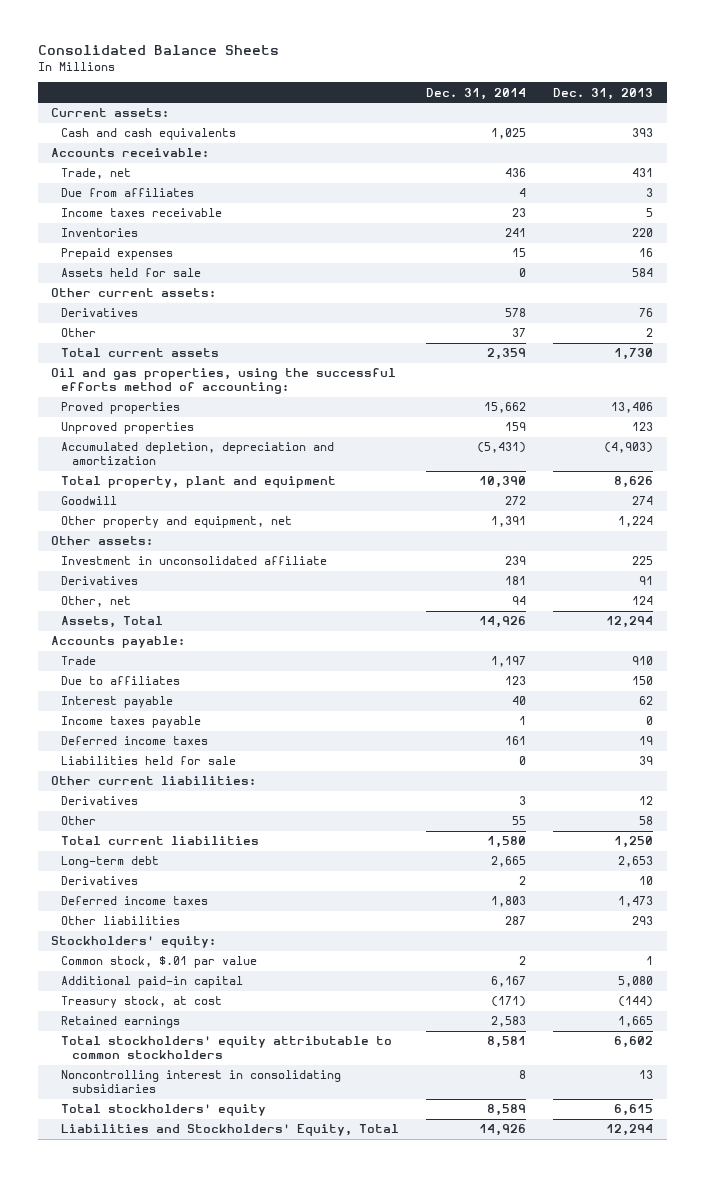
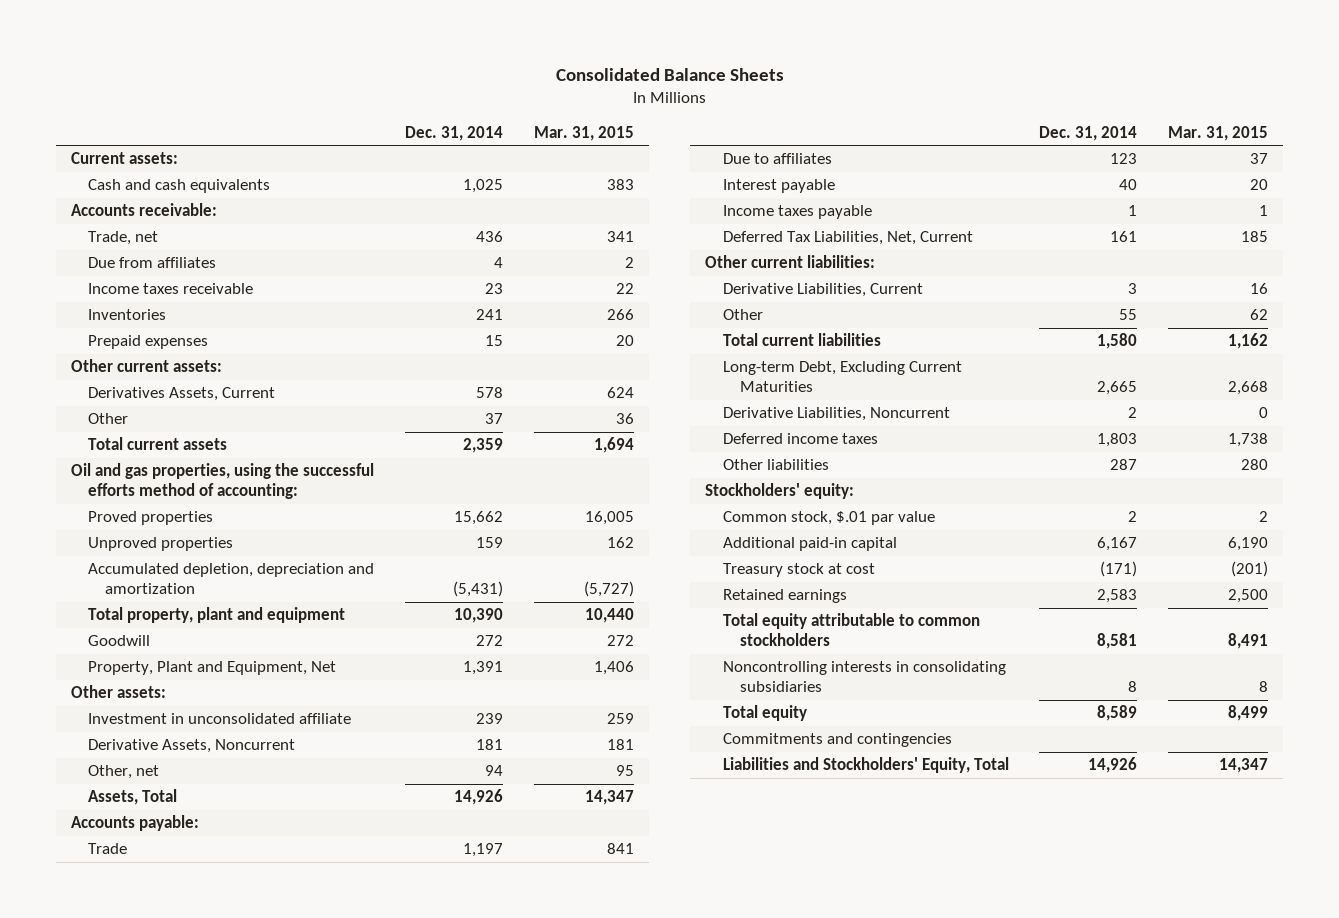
[553,87,654,100] Dec. 31, 2013 -> none
none -> [533,125,634,141] Mar. 31, 2015
[61,268,202,278] Assets held for sale -> none
[61,308,139,318] Derivatives -> [88,387,276,402] Derivatives Assets, Current
[61,516,293,529] Other property and equipment, net -> [88,661,337,676] Property, Plant and Equipment, Net
[61,576,139,586] Derivatives -> [88,739,296,754] Derivative Assets, Noncurrent
[61,756,237,766] Liabilities held for sale -> none
[61,736,209,746] Deferred income taxes -> [722,231,973,246] Deferred Tax Liabilities, Net, Current
[61,796,139,806] Derivatives -> [722,283,923,298] Derivative Liabilities, Current
[61,856,160,869] Long-term debt -> [722,361,962,393] Long-term Debt, Excluding Current Maturities
[61,876,139,886] Derivatives -> [722,407,950,422] Derivative Liabilities, Noncurrent
[61,996,223,1009] Treasury stock, at cost -> [722,563,875,578] Treasury stock at cost
[61,1036,393,1059] Total stockholders' equity attributable to common stockholders -> [722,613,980,647] Total equity attributable to common stockholders
[61,1070,342,1093] Noncontrolling interest in consolidating subsidiaries -> [722,661,1006,693] Noncontrolling interests in consolidating subsidiaries
[61,1104,267,1117] Total stockholders' equity -> [722,705,807,722] Total equity
none -> [722,733,952,748] Commitments and contingencies

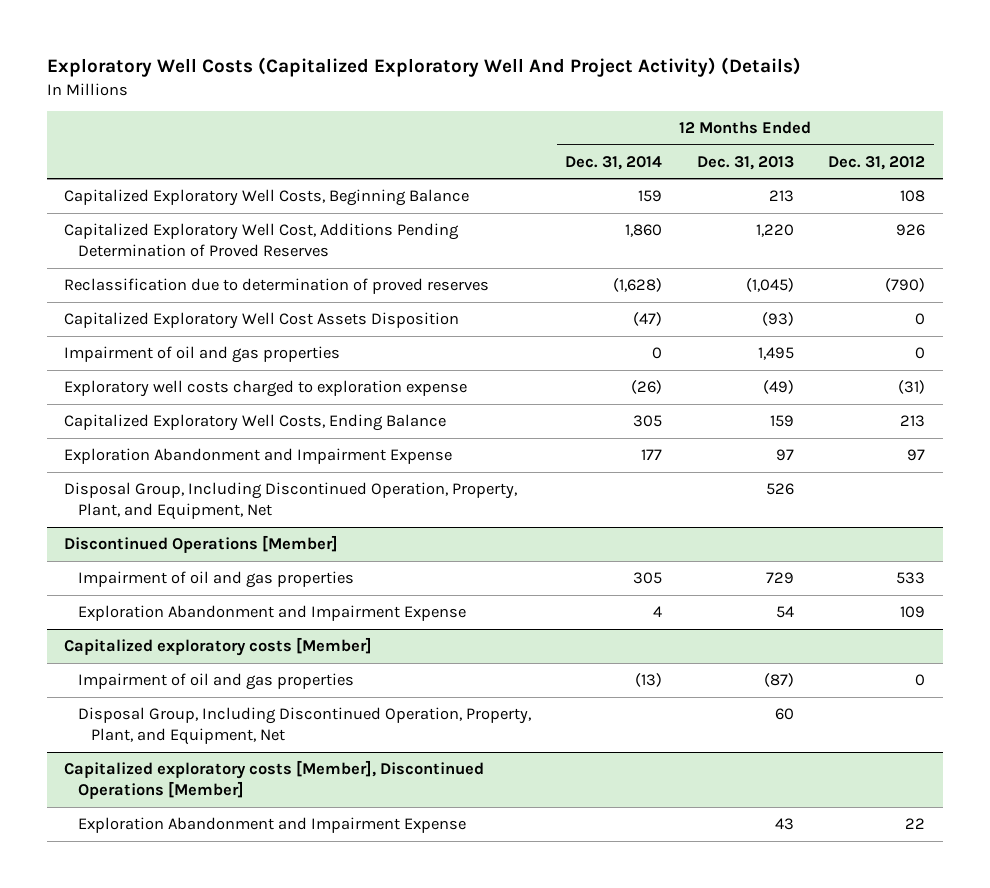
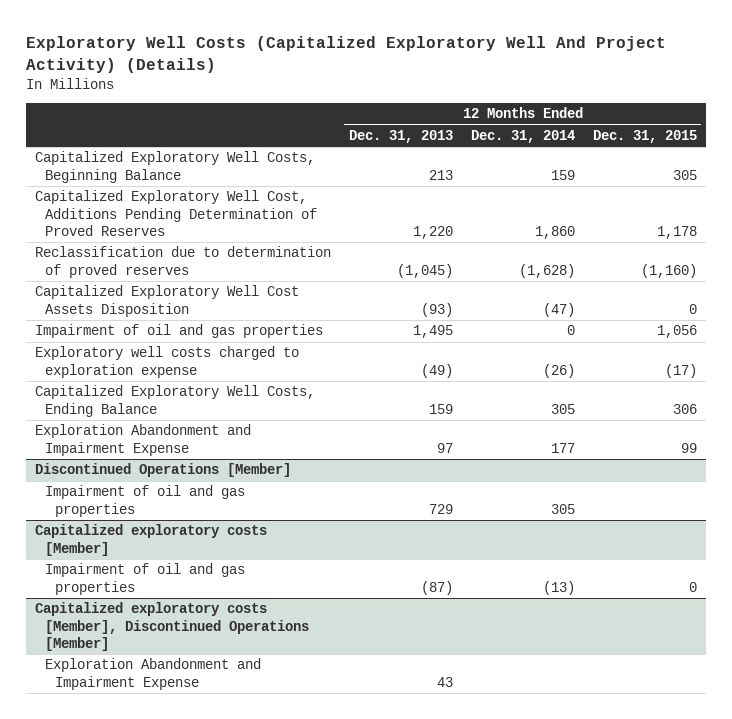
[828,155,926,170] Dec. 31, 2012 -> none
none -> [592,130,697,144] Dec. 31, 2015
[64,482,518,521] Disposal Group, Including Discontinued Operation, Property, Plant, and Equipment, Net -> none
[77,605,466,622] Exploration Abandonment and Impairment Expense -> none
[77,707,531,746] Disposal Group, Including Discontinued Operation, Property, Plant, and Equipment, Net -> none

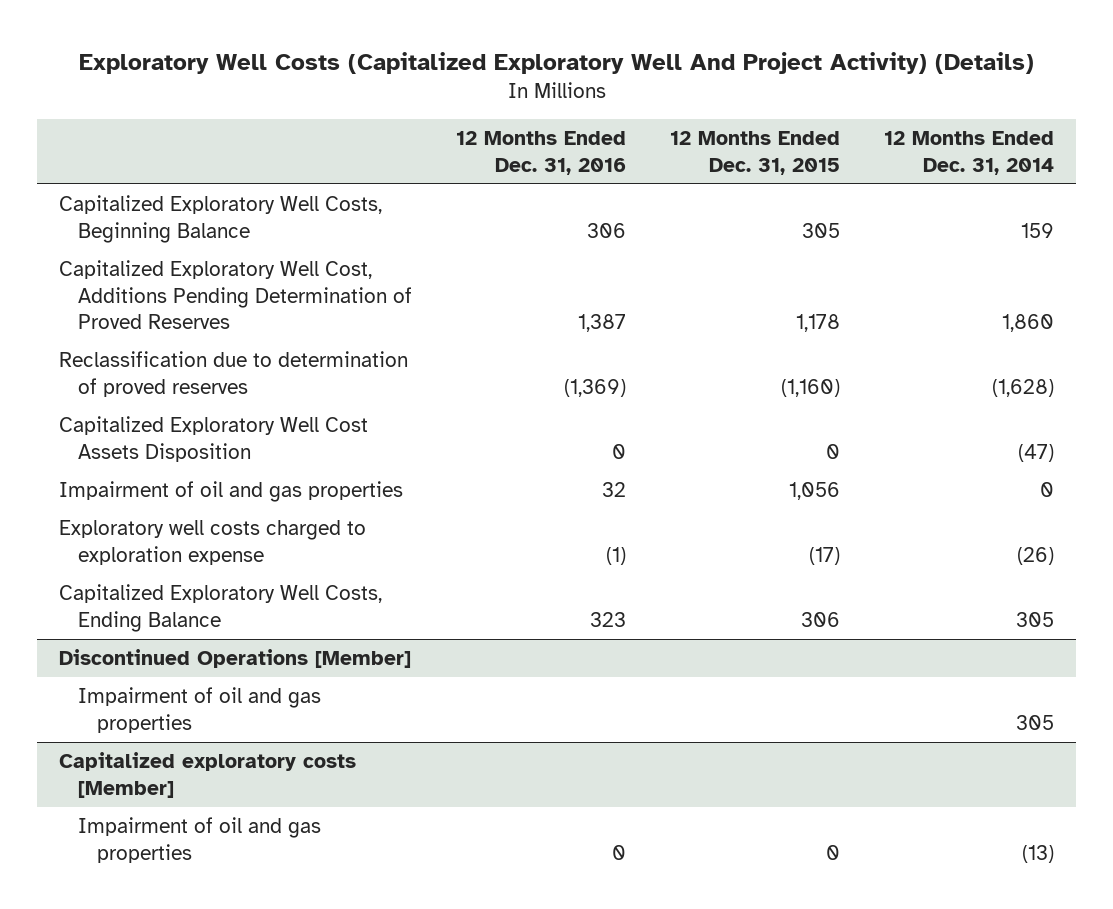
[348,130,453,144] Dec. 31, 2013 -> none
none -> [456,131,627,175] 12 Months Ended Dec. 31, 2016
[34,424,251,456] Exploration Abandonment and Impairment Expense -> none
[34,602,310,651] Capitalized exploratory costs [Member], Discontinued Operations [Member] -> none
[45,658,262,690] Exploration Abandonment and Impairment Expense -> none

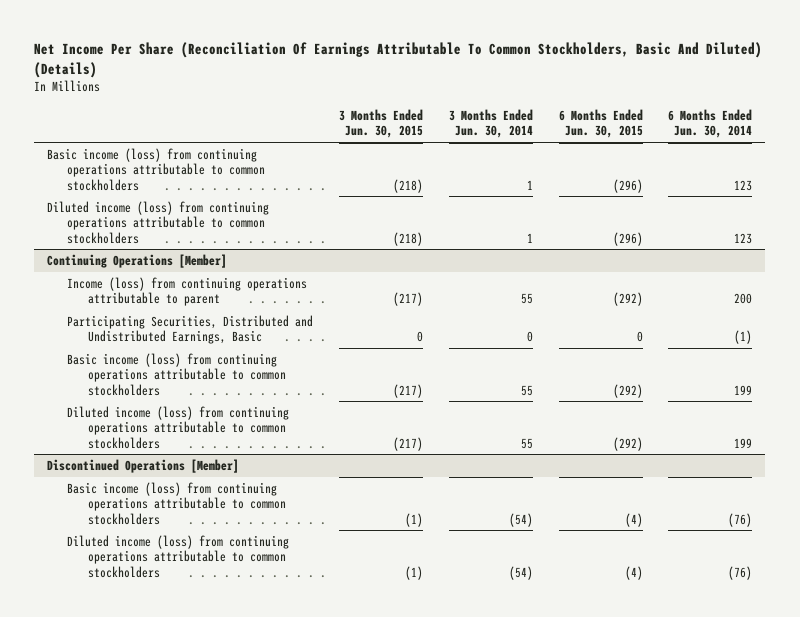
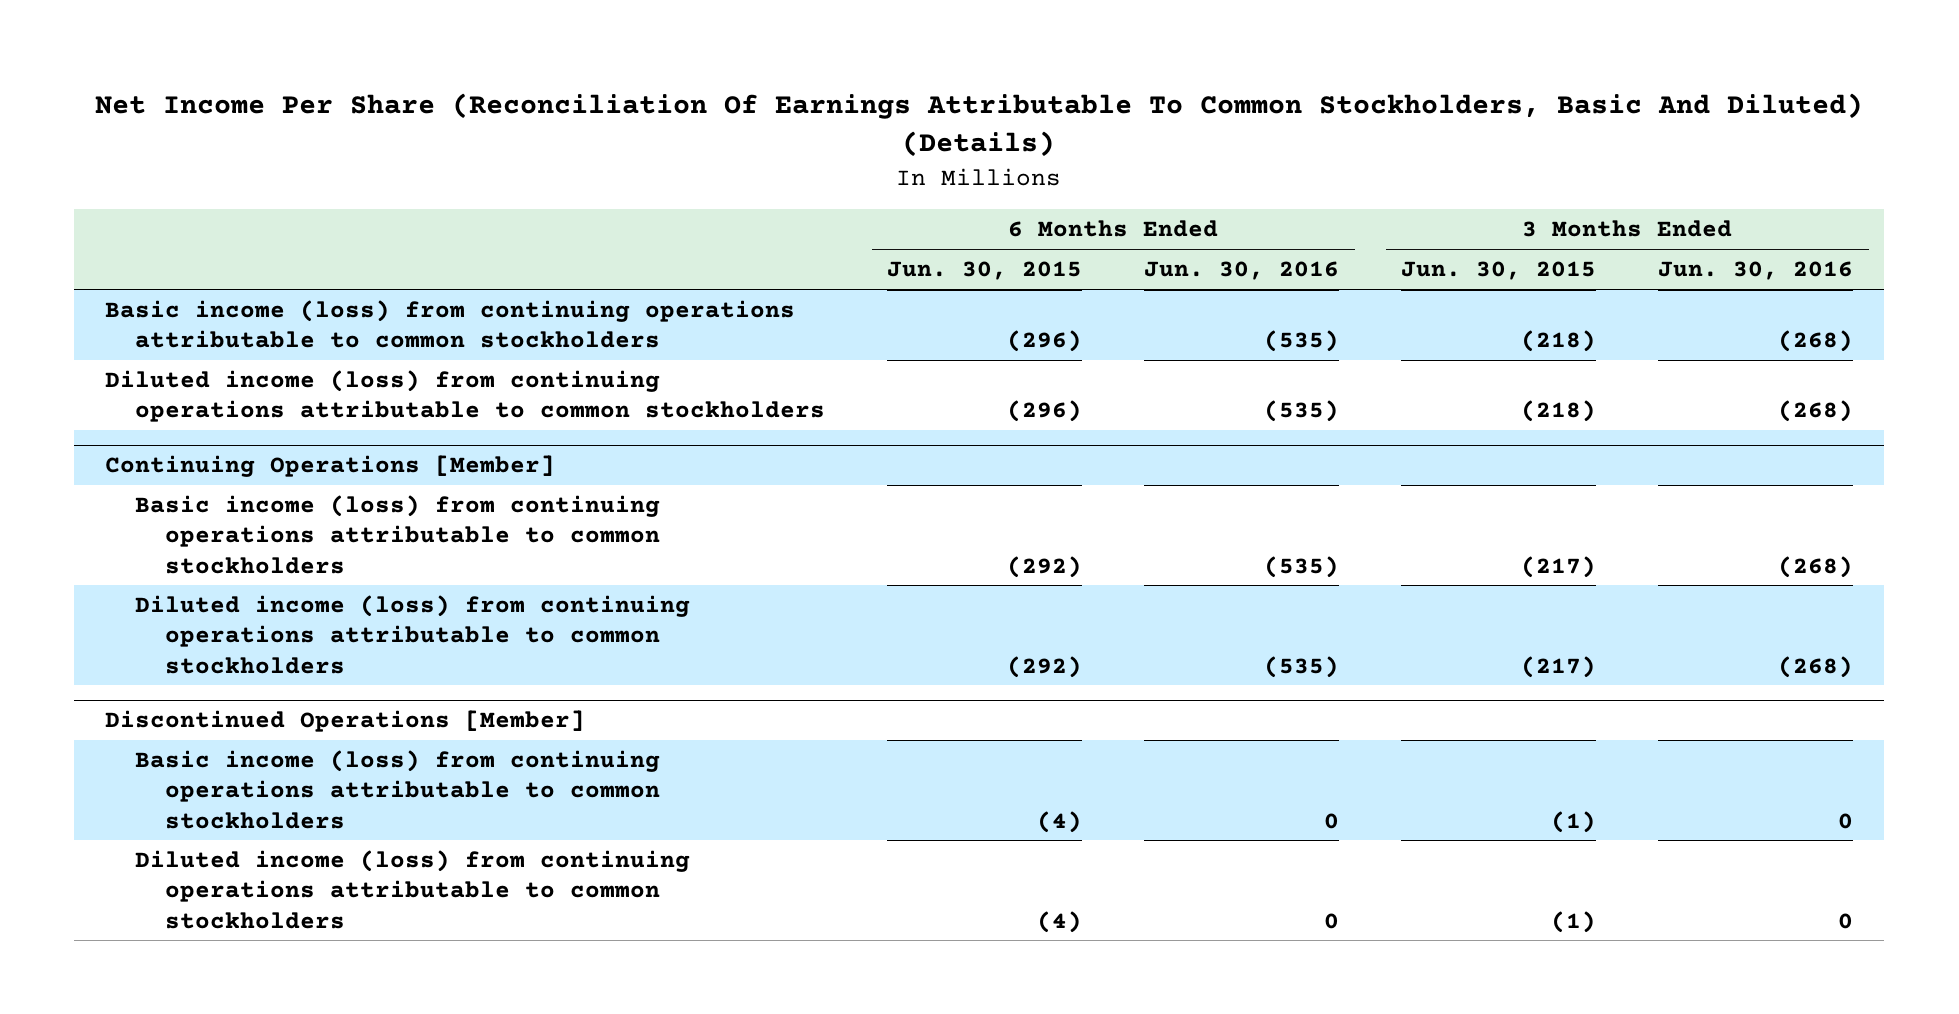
[448,108,533,139] 3 Months Ended Jun. 30, 2014 -> none
[668,108,753,139] 6 Months Ended Jun. 30, 2014 -> none
none -> [1144,261,1340,281] Jun. 30, 2016
none -> [1658,261,1854,281] Jun. 30, 2016
[67,276,308,307] Income (loss) from continuing operations attributable to parent -> none
[67,314,314,345] Participating Securities, Distributed and Undistributed Earnings, Basic -> none

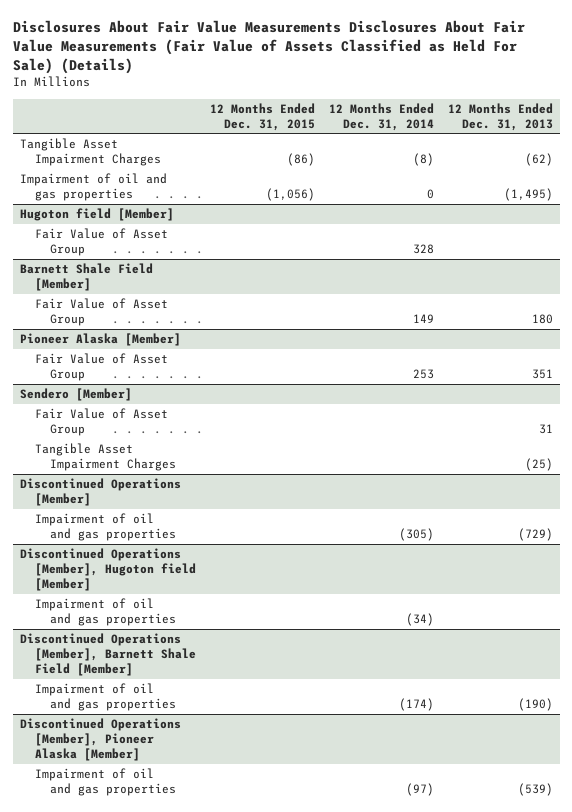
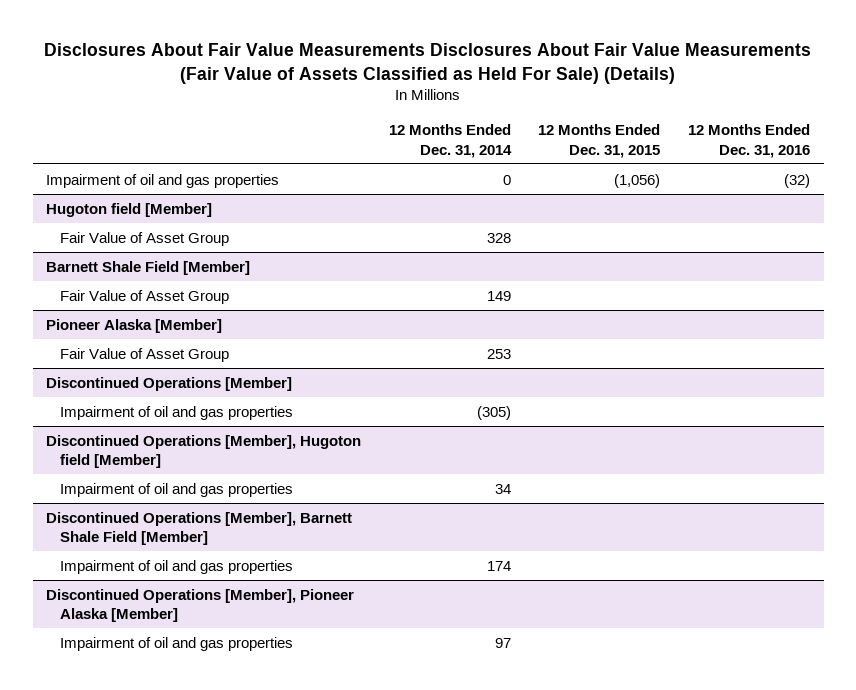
[447,102,553,131] 12 Months Ended Dec. 31, 2013 -> none
none -> [687,124,810,158] 12 Months Ended Dec. 31, 2016
[19,138,161,167] Tangible Asset Impairment Charges -> none
[19,388,132,402] Sendero [Member] -> none
[34,408,168,437] Fair Value of Asset Group -> none
[34,443,177,472] Tangible Asset Impairment Charges -> none
[405,613,434,627] (34) -> [494,483,511,494] 34
[398,698,434,712] (174) -> [486,560,511,571] 174
[405,783,434,797] (97) -> [494,637,511,648] 97

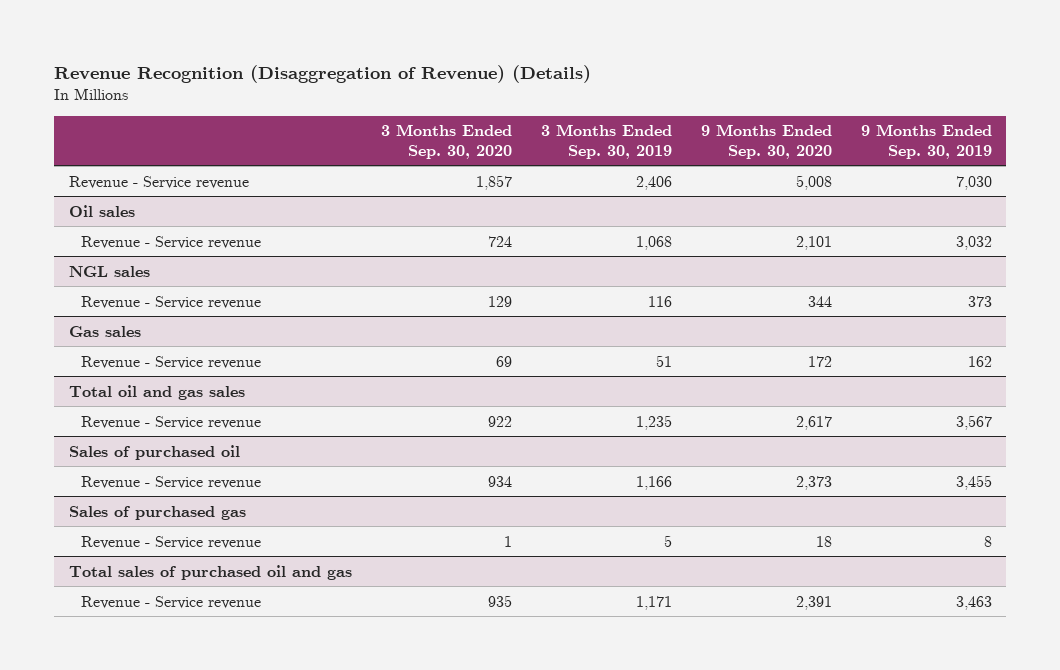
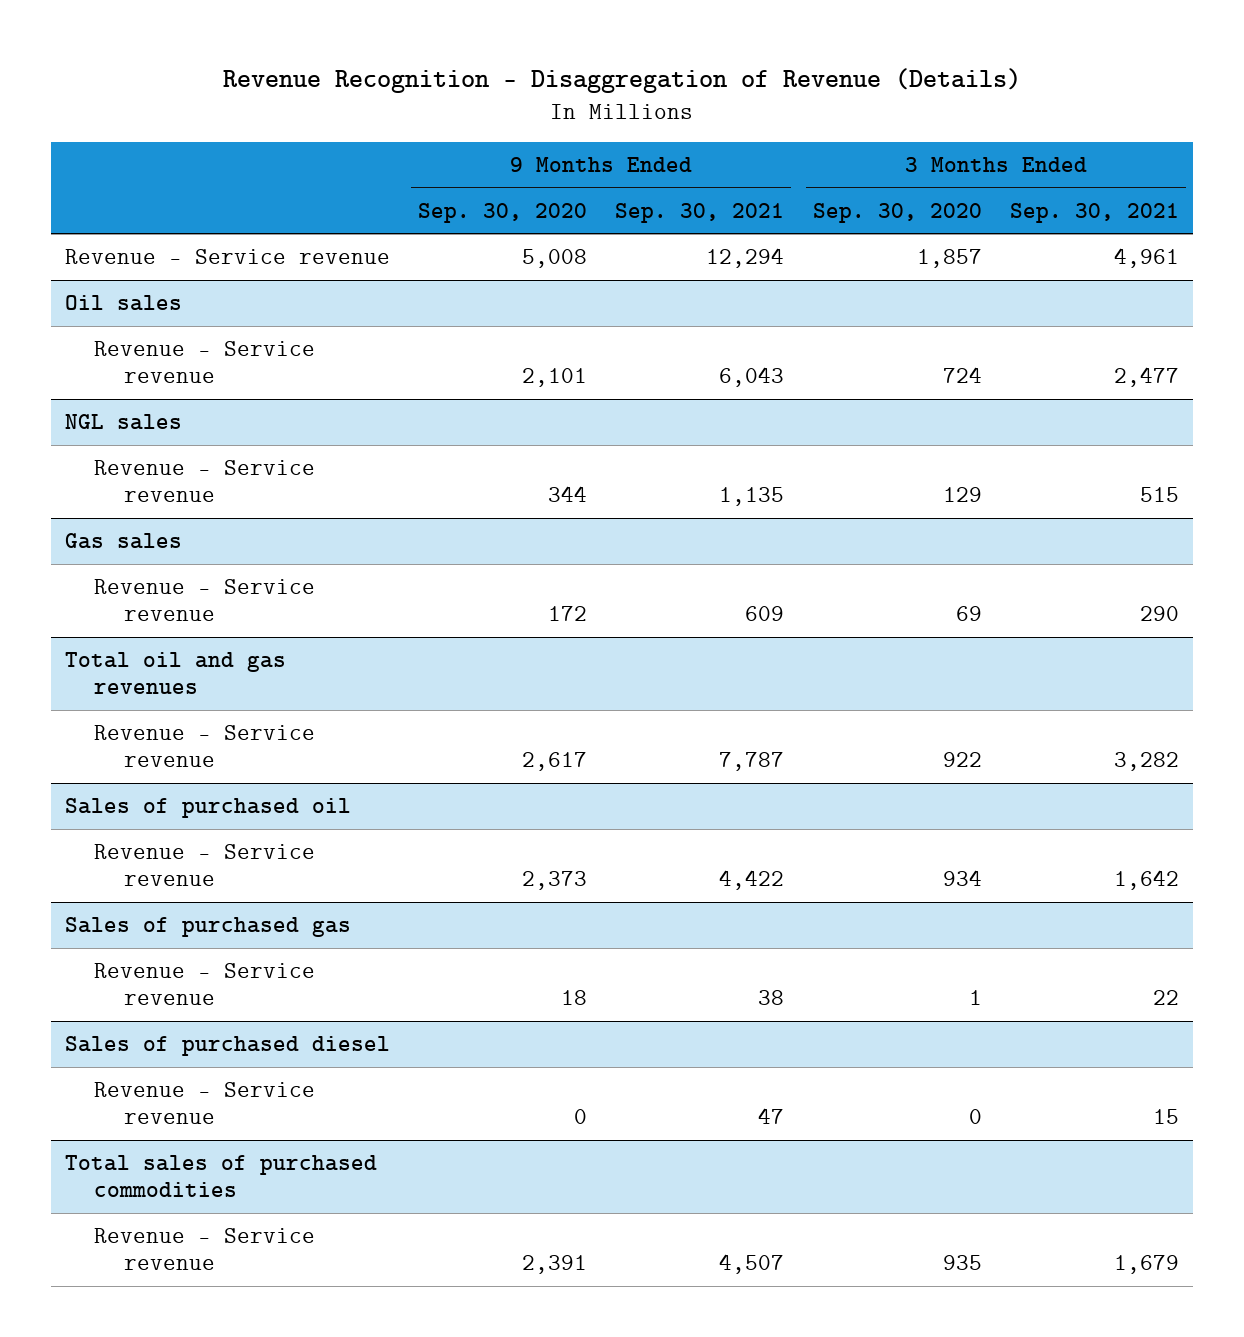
[54,64,592,83] Revenue Recognition (Disaggregation of Revenue) (Details) -> [222,68,1021,94] Revenue Recognition - Disaggregation of Revenue (Details)
[540,124,672,159] 3 Months Ended Sep. 30, 2019 -> none
[860,124,992,159] 9 Months Ended Sep. 30, 2019 -> none
none -> [615,202,785,223] Sep. 30, 2021
none -> [1009,202,1179,223] Sep. 30, 2021
[68,384,245,400] Total oil and gas sales -> [65,651,287,695] Total oil and gas revenues
none -> [65,1035,391,1056] Sales of purchased diesel
none -> [94,1081,316,1125] Revenue - Service revenue
[68,564,352,580] Total sales of purchased oil and gas -> [65,1154,378,1198] Total sales of purchased commodities

